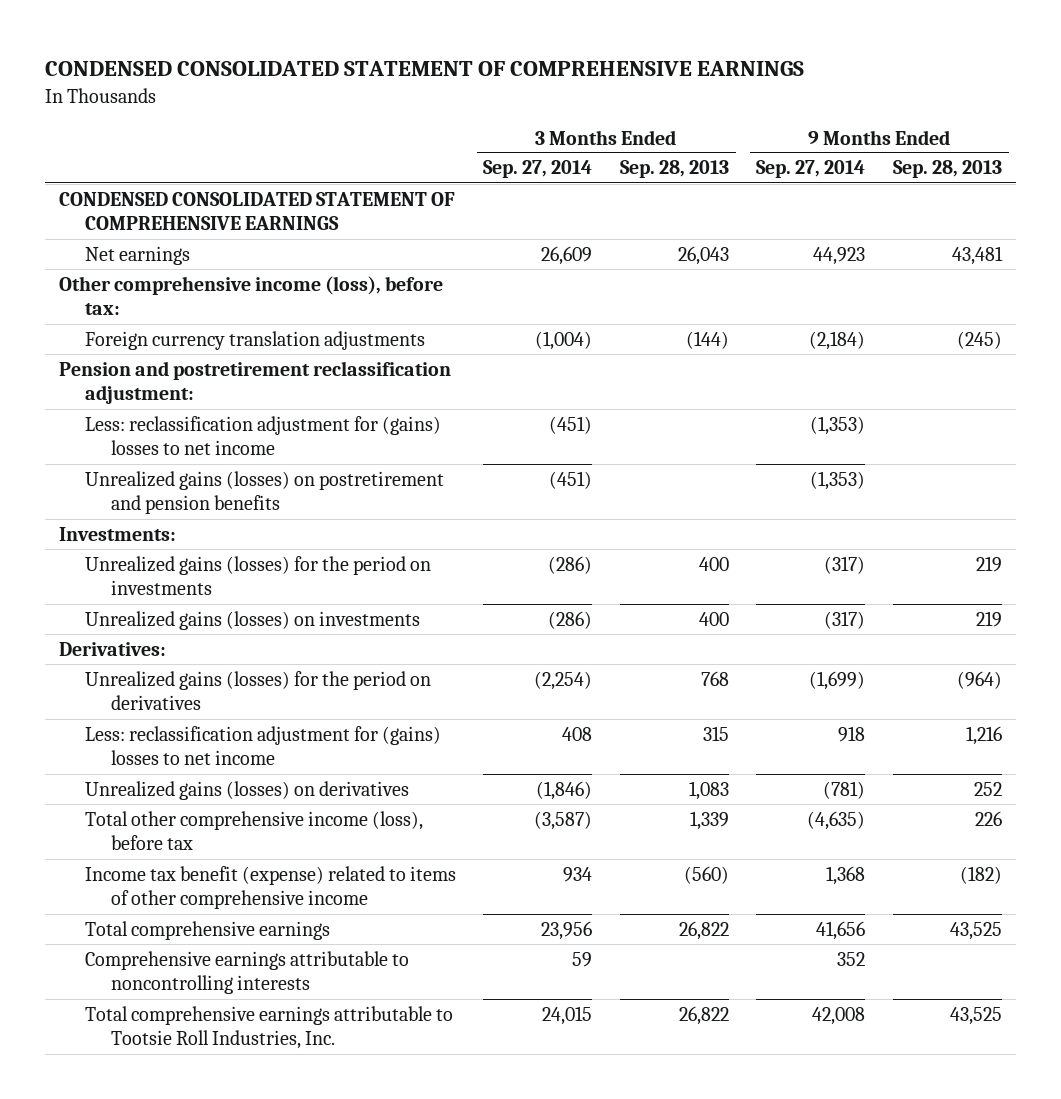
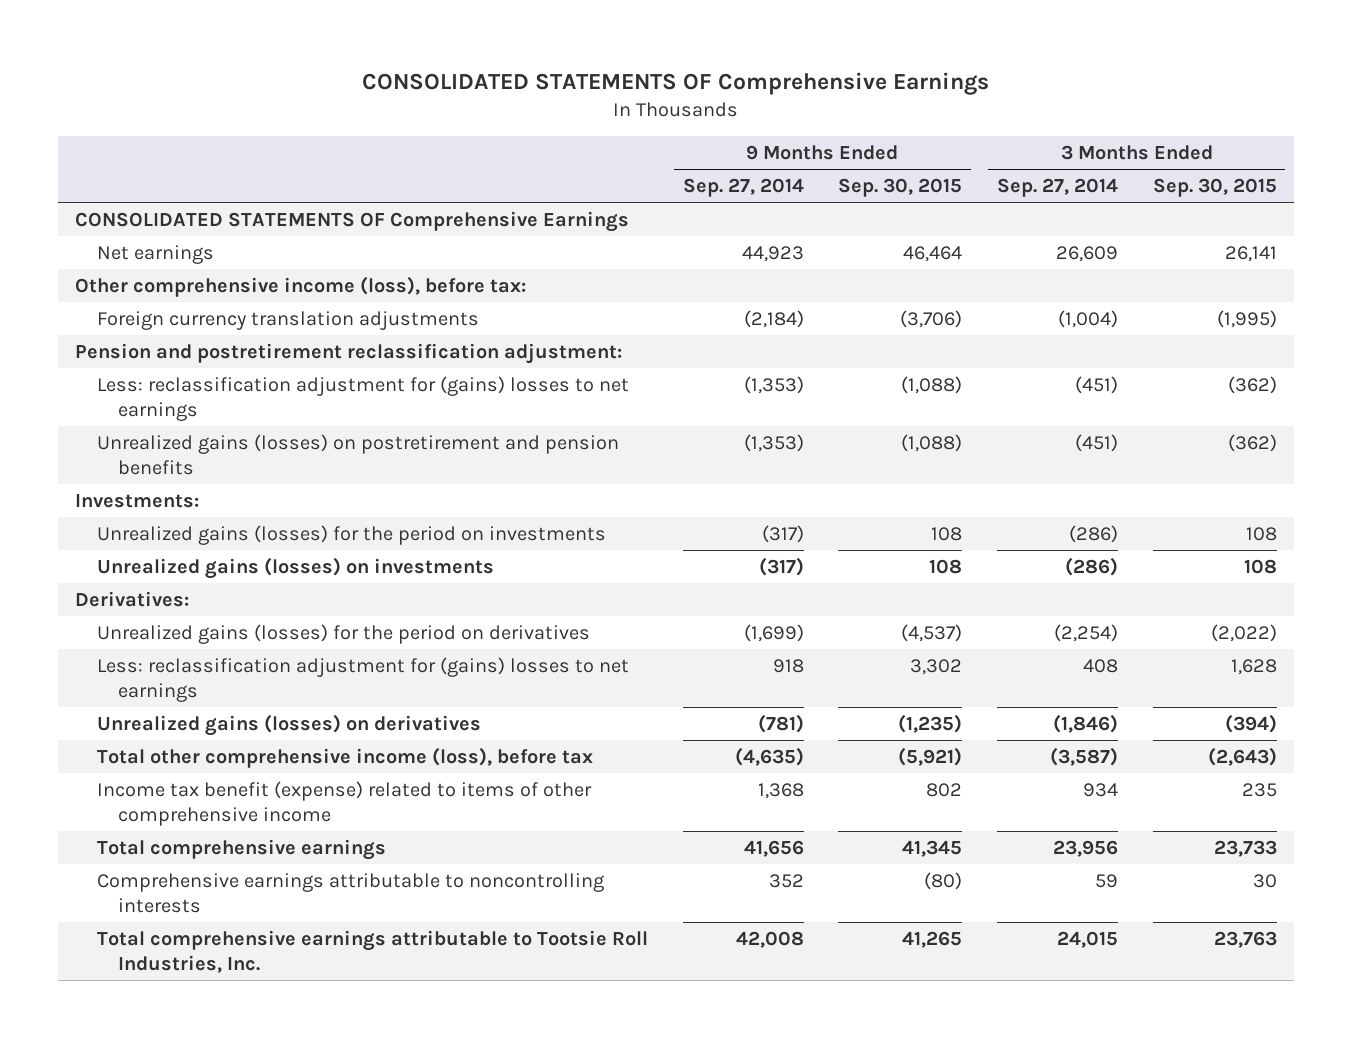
[45,61,805,77] CONDENSED CONSOLIDATED STATEMENT OF COMPREHENSIVE EARNINGS -> [362,72,990,96] CONSOLIDATED STATEMENTS OF Comprehensive Earnings
[619,160,729,179] Sep. 28, 2013 -> none
[893,160,1003,179] Sep. 28, 2013 -> none
none -> [838,177,963,197] Sep. 30, 2015
none -> [1152,177,1277,197] Sep. 30, 2015
[59,191,456,231] CONDENSED CONSOLIDATED STATEMENT OF COMPREHENSIVE EARNINGS -> [75,210,630,232] CONSOLIDATED STATEMENTS OF Comprehensive Earnings
[84,415,441,456] Less: reclassification adjustment for (gains) losses to net income -> [96,375,629,422] Less: reclassification adjustment for (gains) losses to net earnings
[84,725,441,766] Less: reclassification adjustment for (gains) losses to net income -> [96,656,629,703] Less: reclassification adjustment for (gains) losses to net earnings

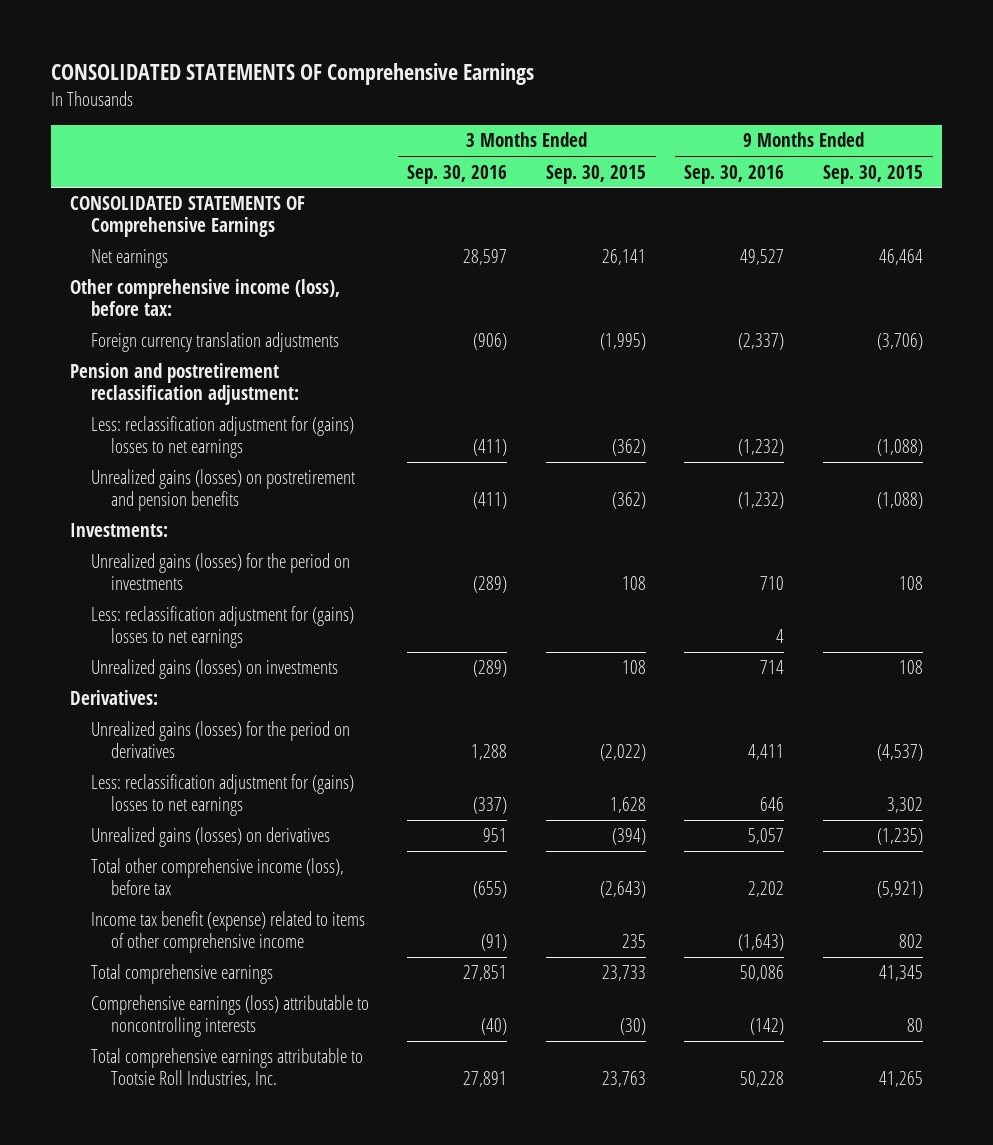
[682,177,804,197] Sep. 27, 2014 -> none
[997,177,1119,197] Sep. 27, 2014 -> none
none -> [407,164,508,184] Sep. 30, 2016
none -> [684,164,785,184] Sep. 30, 2016
none -> [90,606,354,649] Less: reclassification adjustment for (gains) losses to net earnings
[96,872,604,914] Comprehensive earnings attributable to noncontrolling interests -> [90,995,369,1038] Comprehensive earnings (loss) attributable to noncontrolling interests
[924,871,963,890] (80) -> [907,1018,924,1033] 80
[1252,873,1277,888] 30 -> [619,1018,646,1036] (30)

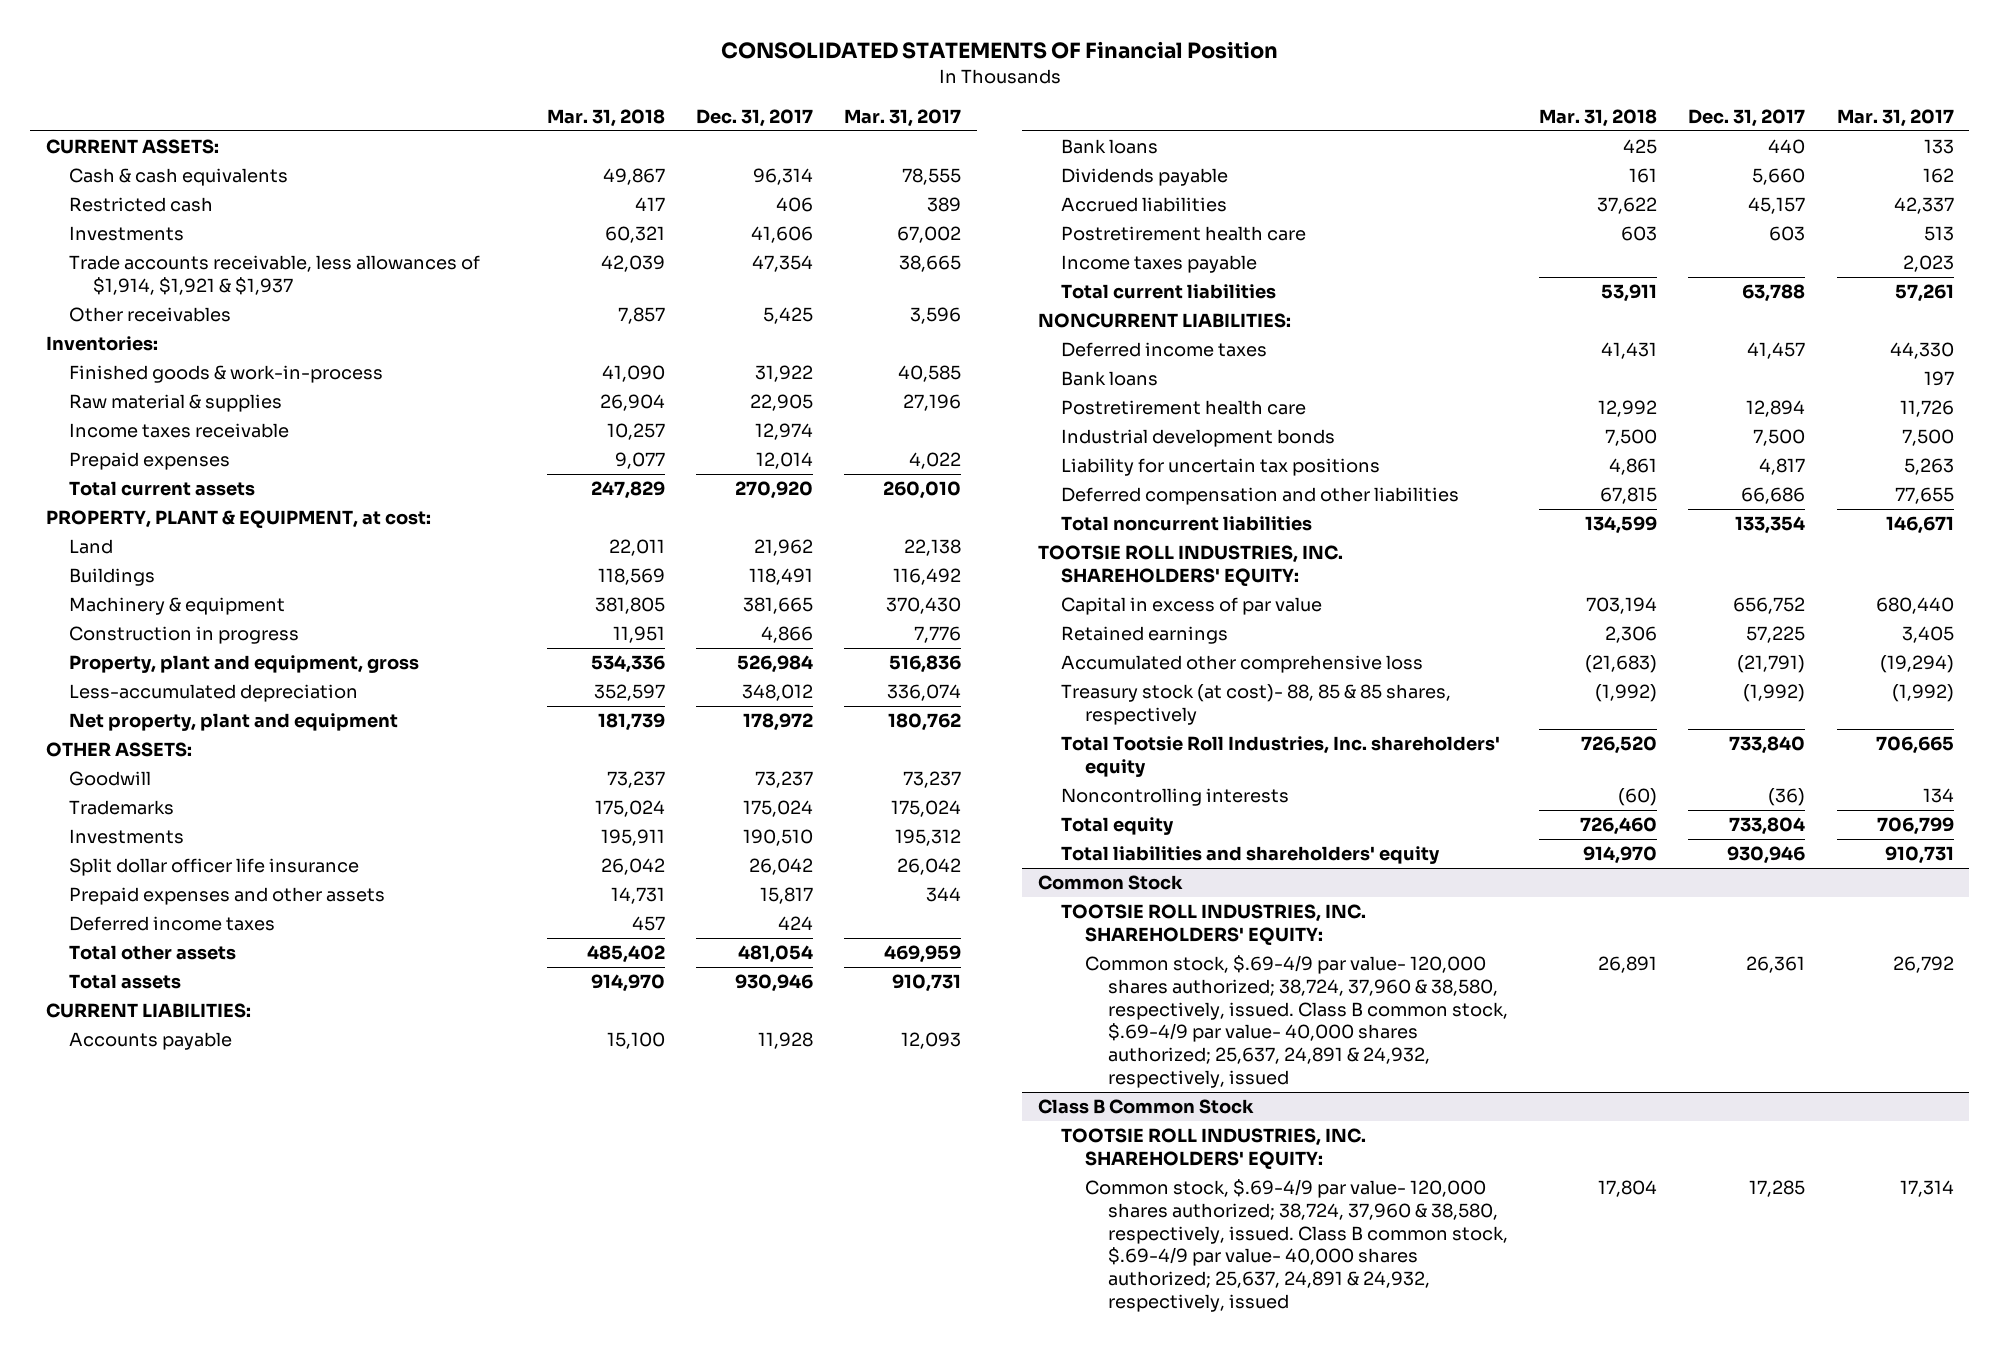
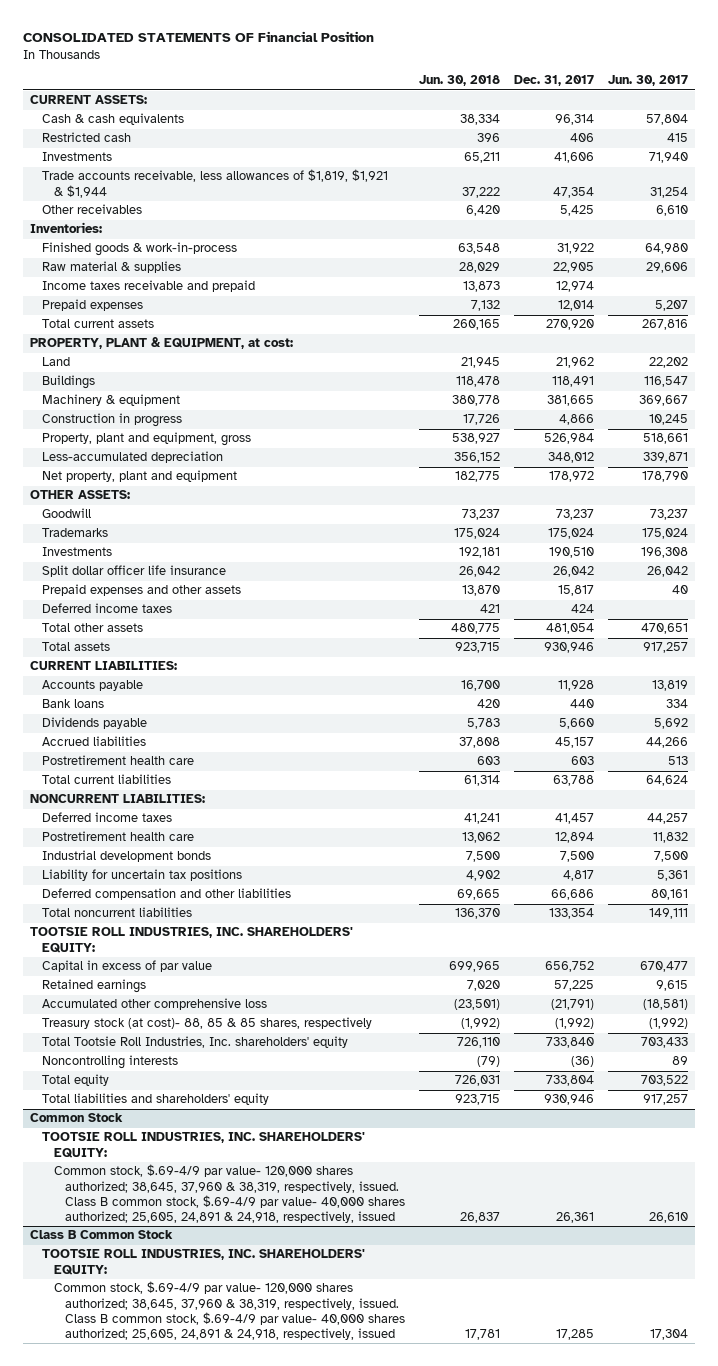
[547,108,666,127] Mar. 31, 2018 -> none
[844,108,962,127] Mar. 31, 2017 -> none
none -> [419,75,501,87] Jun. 30, 2018
none -> [608,75,689,87] Jun. 30, 2017
[69,255,481,296] Trade accounts receivable, less allowances of $1,914, $1,921 & $1,937 -> [41,169,388,198] Trade accounts receivable, less allowances of $1,819, $1,921 & $1,944
[69,423,290,439] Income taxes receivable -> [41,280,255,293] Income taxes receivable and prepaid
[1061,255,1258,274] Income taxes payable -> none
[1061,371,1159,387] Bank loans -> none
[1084,955,1509,1088] Common stock, $.69-4/9 par value- 120,000 shares authorized; 38,724, 37,960 & 38,580, respectively, issued. Class B common stock, $.69-4/9 par value- 40,000 shares authorized; 25,637, 24,891 & 24,932, respectively, issued -> [53,1164,406,1223] Common stock, $.69-4/9 par value- 120,000 shares authorized; 38,645, 37,960 & 38,319, respectively, issued. Class B common stock, $.69-4/9 par value- 40,000 shares authorized; 25,605, 24,891 & 24,918, respectively, issued
[1084,1179,1509,1312] Common stock, $.69-4/9 par value- 120,000 shares authorized; 38,724, 37,960 & 38,580, respectively, issued. Class B common stock, $.69-4/9 par value- 40,000 shares authorized; 25,637, 24,891 & 24,932, respectively, issued -> [53,1281,406,1340] Common stock, $.69-4/9 par value- 120,000 shares authorized; 38,645, 37,960 & 38,319, respectively, issued. Class B common stock, $.69-4/9 par value- 40,000 shares authorized; 25,605, 24,891 & 24,918, respectively, issued

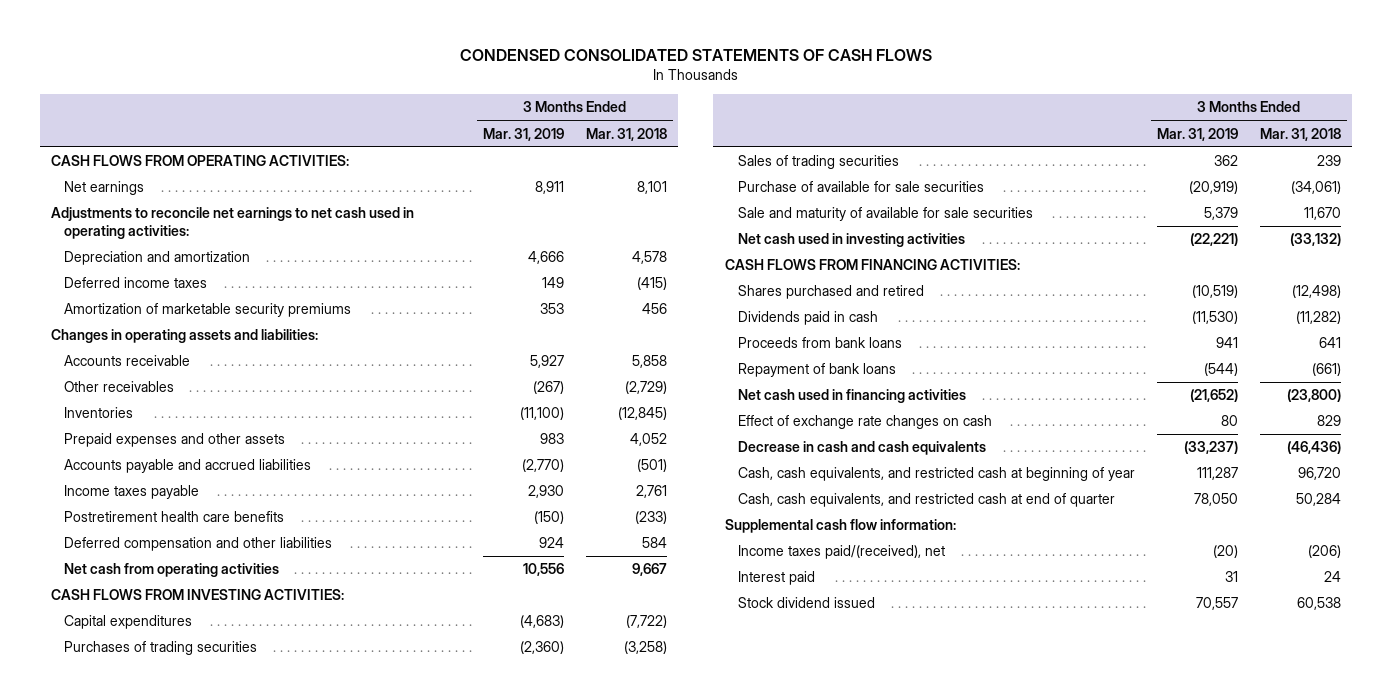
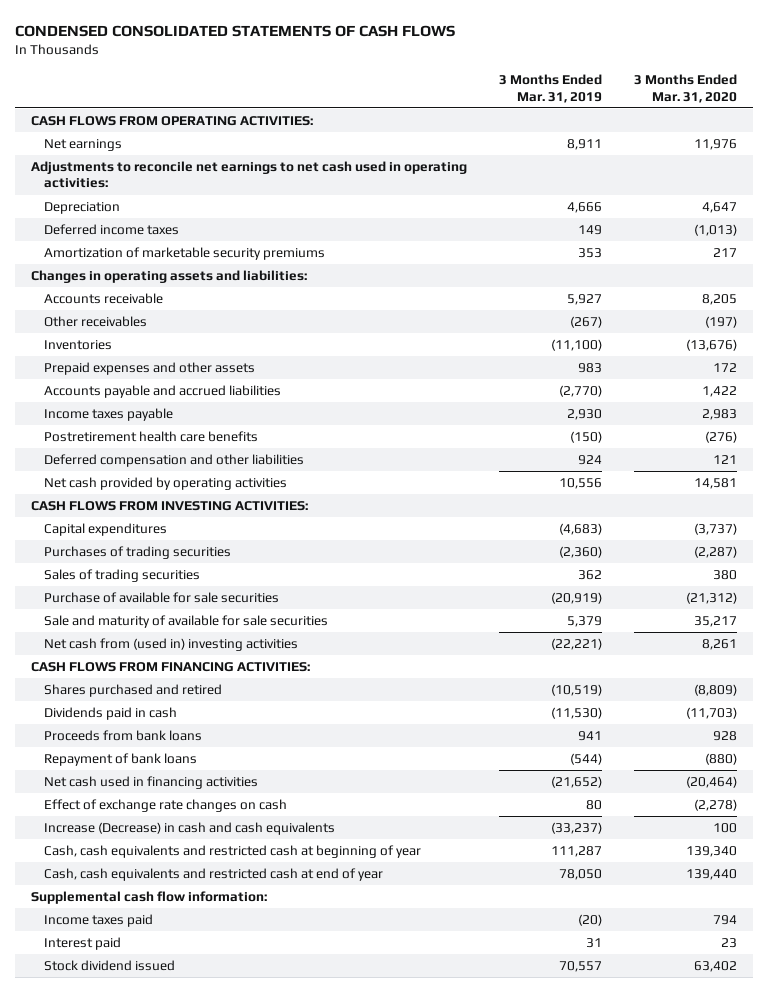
[586,127,668,141] Mar. 31, 2018 -> none
none -> [633,74,737,103] 3 Months Ended Mar. 31, 2020
[63,251,250,266] Depreciation and amortization -> [44,202,121,215] Depreciation
[63,563,279,578] Net cash from operating activities -> [44,477,288,491] Net cash provided by operating activities
[737,233,965,248] Net cash used in investing activities -> [44,638,299,652] Net cash from (used in) investing activities
[737,441,986,456] Decrease in cash and cash equivalents -> [44,822,336,836] Increase (Decrease) in cash and cash equivalents
[737,467,1135,482] Cash, cash equivalents, and restricted cash at beginning of year -> [44,845,422,859] Cash, cash equivalents and restricted cash at beginning of year
[737,493,1115,508] Cash, cash equivalents, and restricted cash at end of quarter -> [44,868,384,882] Cash, cash equivalents and restricted cash at end of year
[737,545,945,560] Income taxes paid/(received), net -> [44,914,154,928] Income taxes paid

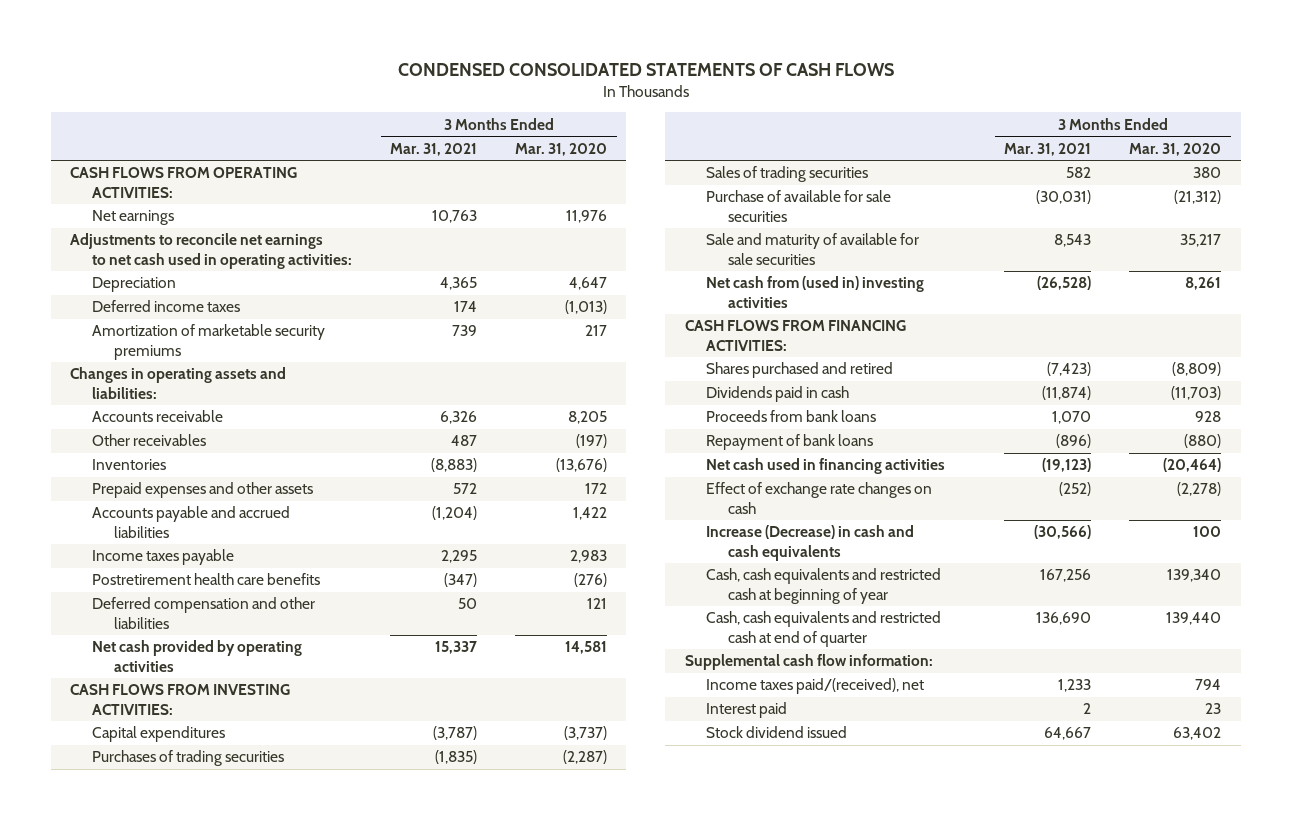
[498,74,602,103] 3 Months Ended Mar. 31, 2019 -> none
none -> [390,142,478,156] Mar. 31, 2021
[44,868,384,882] Cash, cash equivalents and restricted cash at end of year -> [706,611,942,647] Cash, cash equivalents and restricted cash at end of quarter
[44,914,154,928] Income taxes paid -> [706,678,925,695] Income taxes paid/(received), net

